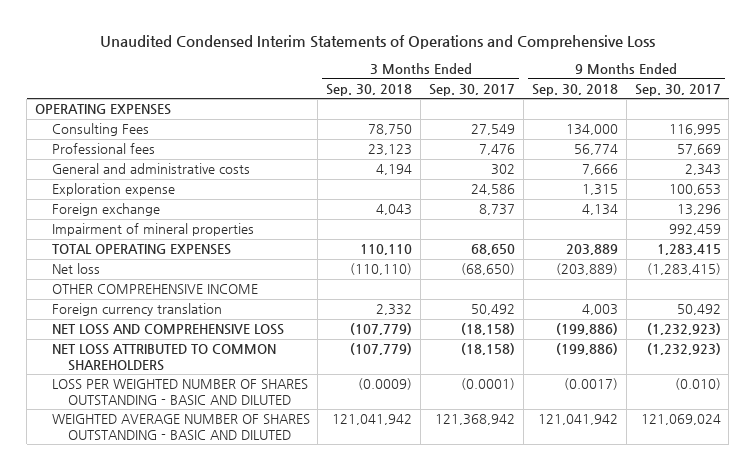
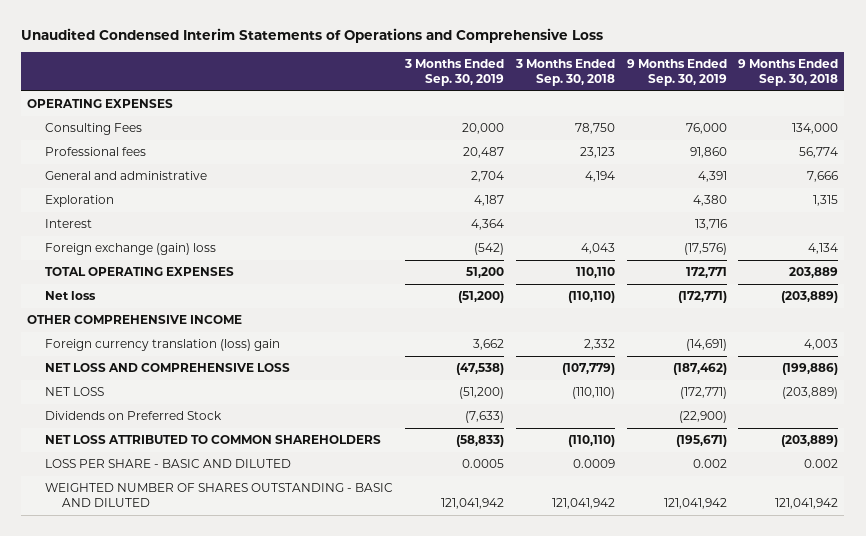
[429,83,516,96] Sep. 30, 2017 -> none
[634,83,721,96] Sep. 30, 2017 -> none
none -> [403,58,504,86] 3 Months Ended Sep. 30, 2019
none -> [626,58,727,86] 9 Months Ended Sep. 30, 2019
[51,223,254,237] Impairment of mineral properties -> none
[51,163,250,175] General and administrative costs -> [44,171,207,181] General and administrative
[51,183,175,197] Exploration expense -> [44,195,114,208] Exploration
none -> [44,219,92,229] Interest
[51,203,160,217] Foreign exchange -> [44,243,216,256] Foreign exchange (gain) loss
[51,303,222,317] Foreign currency translation -> [44,339,280,352] Foreign currency translation (loss) gain
none -> [44,387,104,397] NET LOSS
none -> [44,411,222,421] Dividends on Preferred Stock
[350,343,413,356] (107,779) -> [567,435,615,448] (110,110)
[555,343,618,356] (199,886) -> [781,435,839,448] (203,889)
[51,379,308,405] LOSS PER WEIGHTED NUMBER OF SHARES OUTSTANDING - BASIC AND DILUTED -> [44,459,291,469] LOSS PER SHARE - BASIC AND DILUTED
[358,378,413,391] (0.0009) -> [572,459,615,469] 0.0009
[563,378,618,391] (0.0017) -> [804,459,839,469] 0.002
[51,414,310,440] WEIGHTED AVERAGE NUMBER OF SHARES OUTSTANDING - BASIC AND DILUTED -> [44,483,393,508] WEIGHTED NUMBER OF SHARES OUTSTANDING - BASIC AND DILUTED

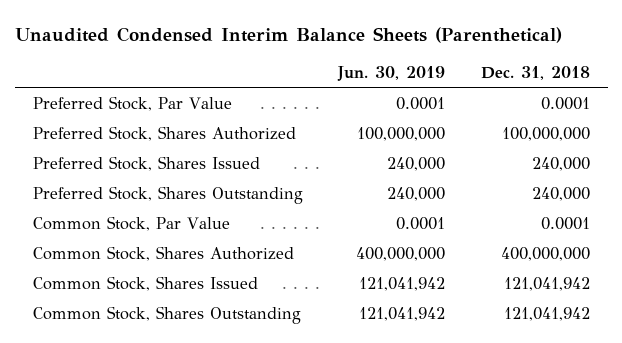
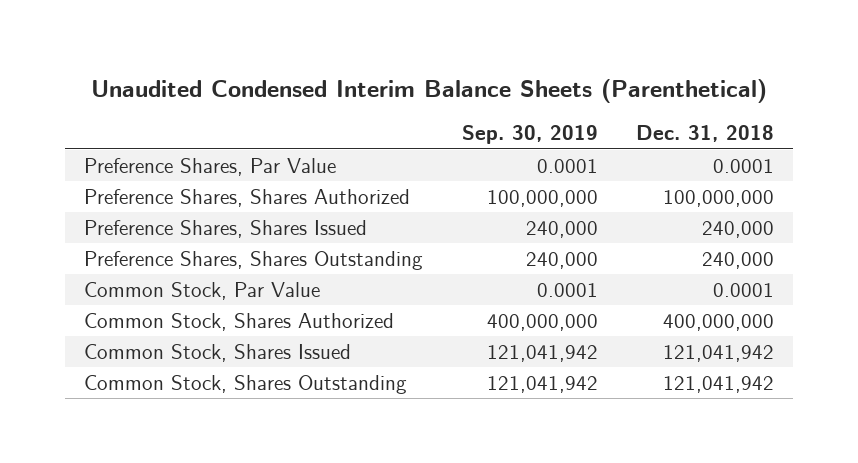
[337,65,446,81] Jun. 30, 2019 -> none
none -> [461,125,598,145] Sep. 30, 2019
[32,95,232,111] Preferred Stock, Par Value -> [83,157,336,176] Preference Shares, Par Value
[32,125,296,141] Preferred Stock, Shares Authorized -> [83,188,410,207] Preference Shares, Shares Authorized
[32,155,260,171] Preferred Stock, Shares Issued -> [83,219,367,238] Preference Shares, Shares Issued
[32,185,303,204] Preferred Stock, Shares Outstanding -> [83,250,423,270] Preference Shares, Shares Outstanding

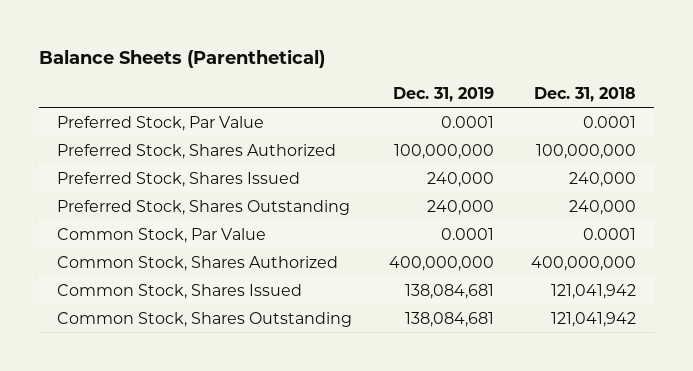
[91,78,768,103] Unaudited Condensed Interim Balance Sheets (Parenthetical) -> [38,48,325,68] Balance Sheets (Parenthetical)
[461,125,598,145] Sep. 30, 2019 -> none
none -> [393,87,495,103] Dec. 31, 2019
[83,157,336,176] Preference Shares, Par Value -> [57,115,265,131] Preferred Stock, Par Value
[83,188,410,207] Preference Shares, Shares Authorized -> [57,143,337,159] Preferred Stock, Shares Authorized
[83,219,367,238] Preference Shares, Shares Issued -> [57,171,301,187] Preferred Stock, Shares Issued
[83,250,423,270] Preference Shares, Shares Outstanding -> [57,199,351,215] Preferred Stock, Shares Outstanding

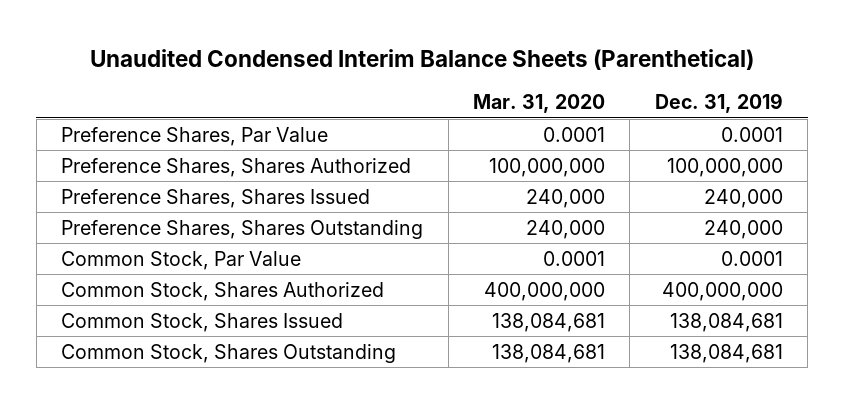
[38,48,325,68] Balance Sheets (Parenthetical) -> [90,48,755,70] Unaudited Condensed Interim Balance Sheets (Parenthetical)
[534,87,637,103] Dec. 31, 2018 -> none
none -> [473,94,606,114] Mar. 31, 2020
[57,115,265,131] Preferred Stock, Par Value -> [61,126,329,146] Preference Shares, Par Value
[57,143,337,159] Preferred Stock, Shares Authorized -> [61,157,412,177] Preference Shares, Shares Authorized
[57,171,301,187] Preferred Stock, Shares Issued -> [61,188,371,208] Preference Shares, Shares Issued
[57,199,351,215] Preferred Stock, Shares Outstanding -> [61,219,424,239] Preference Shares, Shares Outstanding

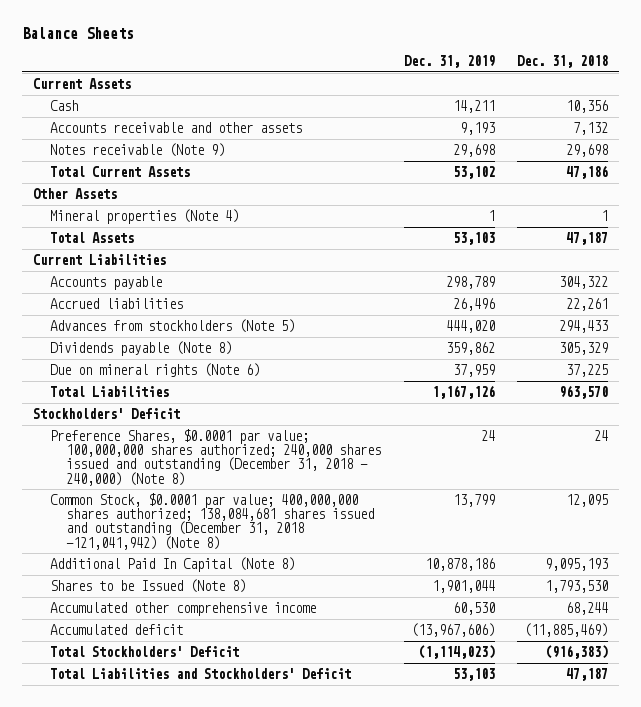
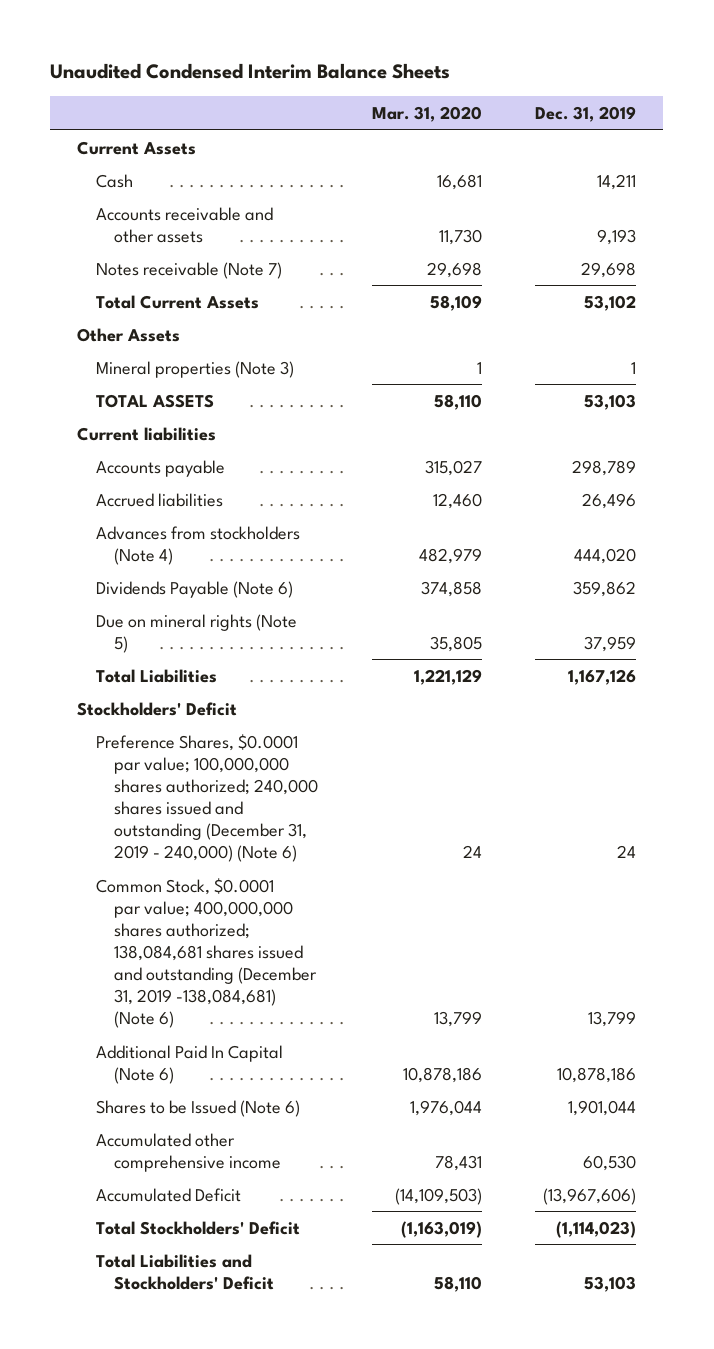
[21,26,134,39] Balance Sheets -> [50,63,451,80] Unaudited Condensed Interim Balance Sheets
[517,54,609,68] Dec. 31, 2018 -> none
none -> [371,106,482,123] Mar. 31, 2020
[49,142,225,157] Notes receivable (Note 9) -> [95,261,282,279] Notes receivable (Note 7)
[49,208,239,224] Mineral properties (Note 4) -> [95,360,294,378] Mineral properties (Note 3)
[49,231,134,243] Total Assets -> [95,393,214,408] TOTAL ASSETS
[32,253,166,265] Current Liabilities -> [77,426,217,441] Current liabilities
[49,318,295,333] Advances from stockholders (Note 5) -> [95,525,300,565] Advances from stockholders (Note 4)
[49,340,232,356] Dividends payable (Note 8) -> [95,580,293,598] Dividends Payable (Note 6)
[49,362,260,377] Due on mineral rights (Note 6) -> [95,613,297,653] Due on mineral rights (Note 5)
[49,428,382,486] Preference Shares, $0.0001 par value; 100,000,000 shares authorized; 240,000 shares issued and outstanding (December 31, 2018 - 240,000) (Note 8) -> [95,733,318,863] Preference Shares, $0.0001 par value; 100,000,000 shares authorized; 240,000 shares issued and outstanding (December 31, 2019 - 240,000) (Note 6)
[49,492,375,550] Common Stock, $0.0001 par value; 400,000,000 shares authorized; 138,084,681 shares issued and outstanding (December 31, 2018 -121,041,942) (Note 8) -> [95,877,317,1029] Common Stock, $0.0001 par value; 400,000,000 shares authorized; 138,084,681 shares issued and outstanding (December 31, 2019 -138,084,681) (Note 6)
[49,556,295,572] Additional Paid In Capital (Note 8) -> [95,1044,283,1084] Additional Paid In Capital (Note 6)
[49,578,246,593] Shares to be Issued (Note 8) -> [95,1099,300,1117] Shares to be Issued (Note 6)
[49,623,183,635] Accumulated deficit -> [95,1187,241,1202] Accumulated Deficit

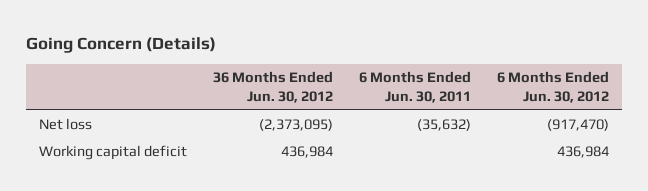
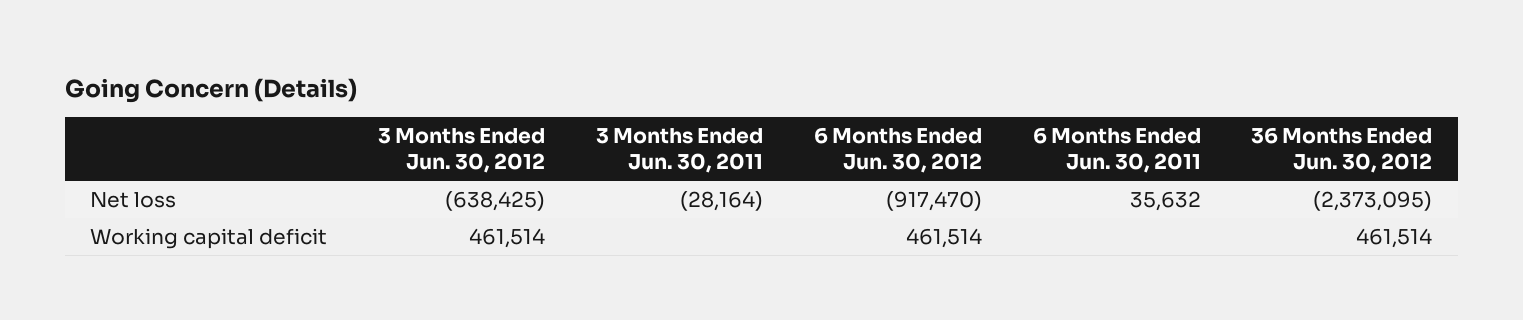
none -> [378,127,546,174] 3 Months Ended Jun. 30, 2012
none -> [595,127,763,174] 3 Months Ended Jun. 30, 2011
[416,119,471,132] (35,632) -> [1129,190,1201,211] 35,632
[281,146,334,159] 436,984 -> [1356,227,1433,248] 461,514
[556,146,609,159] 436,984 -> [905,227,982,248] 461,514

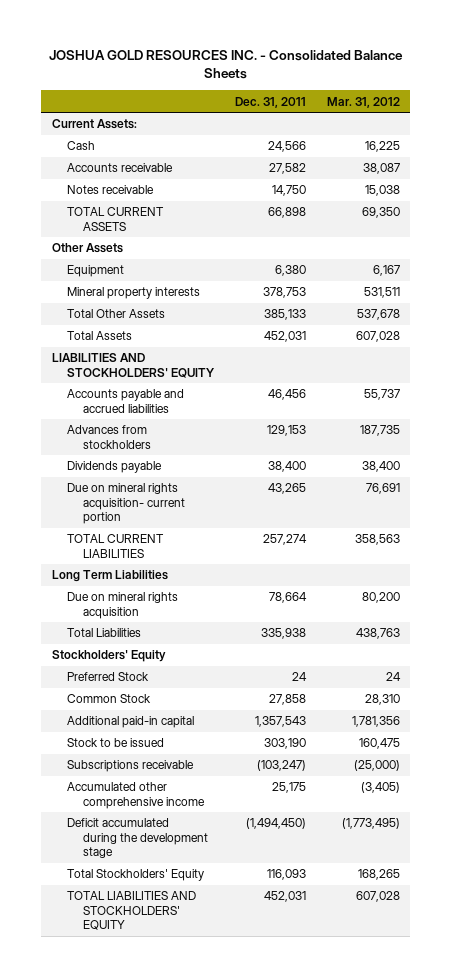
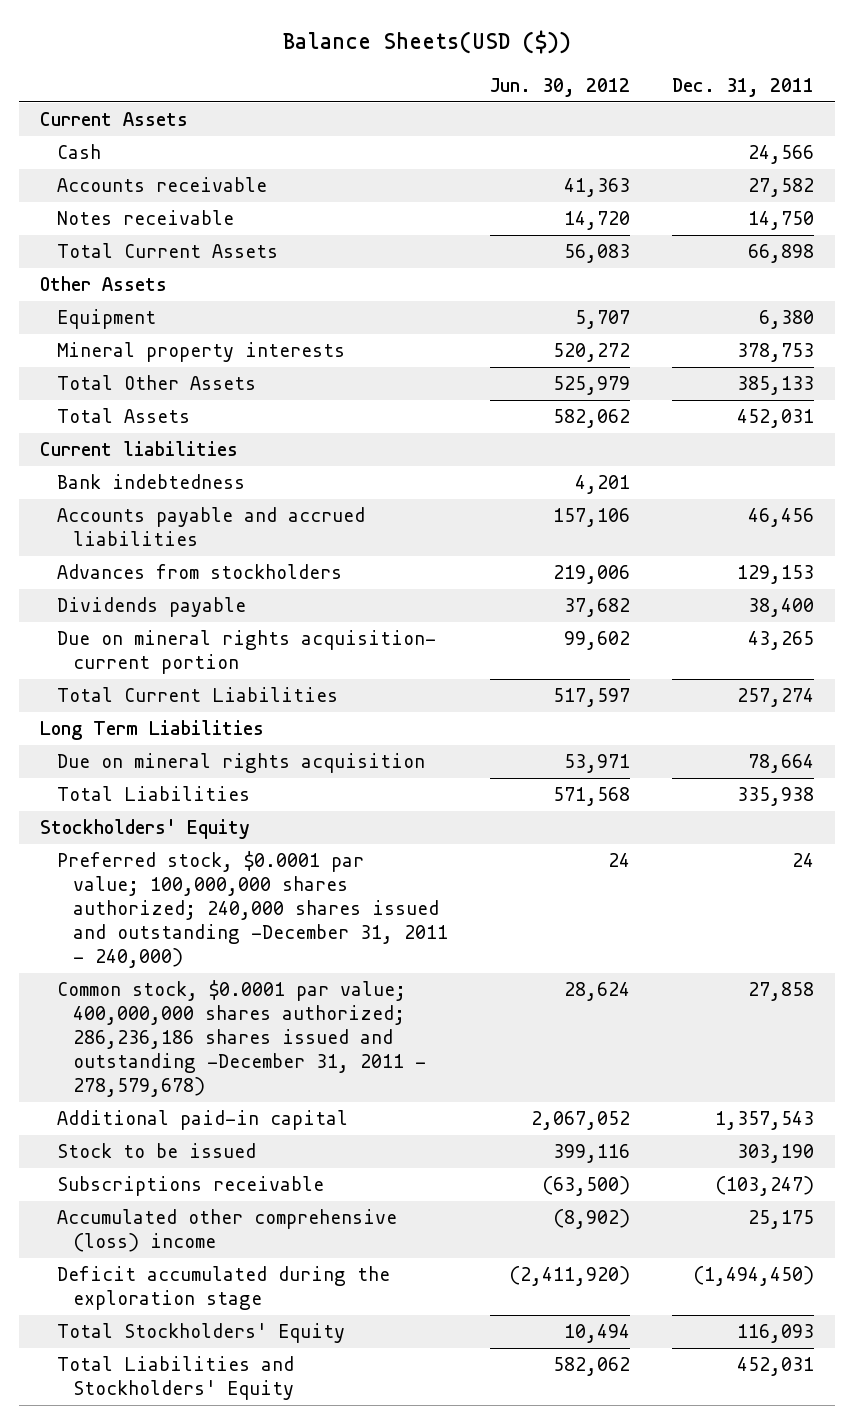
[48,49,403,80] JOSHUA GOLD RESOURCES INC. - Consolidated Balance Sheets -> [282,30,571,55] Balance Sheets(USD ($))
[326,96,400,108] Mar. 31, 2012 -> none
none -> [490,77,631,97] Jun. 30, 2012
[51,119,137,130] Current Assets: -> [40,112,189,127] Current Assets
[67,207,165,231] TOTAL CURRENT ASSETS -> [56,243,278,259] Total Current Assets
[51,353,216,378] LIABILITIES AND STOCKHOLDERS' EQUITY -> none
none -> [40,441,239,457] Current liabilities
none -> [56,474,245,490] Bank indebtedness
[67,534,165,558] TOTAL CURRENT LIABILITIES -> [56,687,338,703] Total Current Liabilities
[67,672,150,682] Preferred Stock -> [56,851,449,969] Preferred stock, $0.0001 par value; 100,000,000 shares authorized; 240,000 shares issued and outstanding -December 31, 2011 - 240,000)
[67,694,152,704] Common Stock -> [56,980,427,1098] Common stock, $0.0001 par value; 400,000,000 shares authorized; 286,236,186 shares issued and outstanding -December 31, 2011 - 278,579,678)
[67,782,206,809] Accumulated other comprehensive income -> [56,1209,397,1253] Accumulated other comprehensive (loss) income
[67,818,209,858] Deficit accumulated during the development stage -> [56,1266,390,1311] Deficit accumulated during the exploration stage
[67,891,197,930] TOTAL LIABILITIES AND STOCKHOLDERS' EQUITY -> [56,1356,295,1401] Total Liabilities and Stockholders' Equity

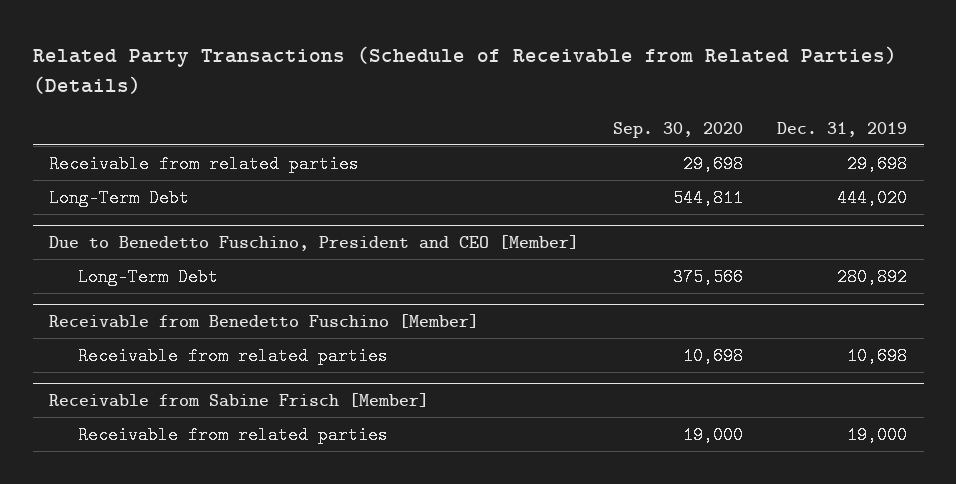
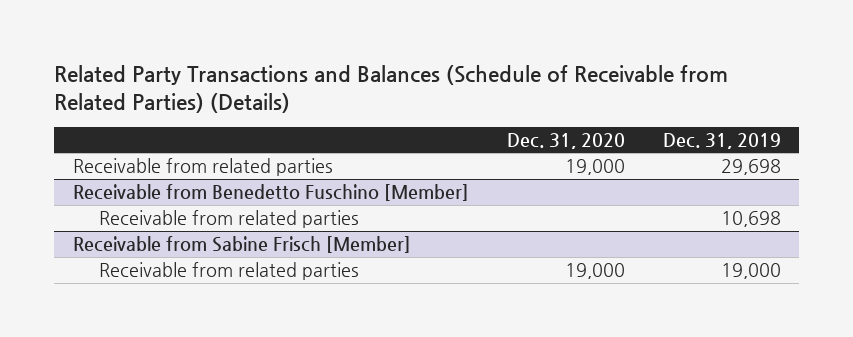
[32,46,897,95] Related Party Transactions (Schedule of Receivable from Related Parties) (Details) -> [53,65,728,114] Related Party Transactions and Balances (Schedule of Receivable from Related Parties) (Details)
[613,121,744,138] Sep. 30, 2020 -> none
none -> [506,132,625,149] Dec. 31, 2020
[49,188,190,207] Long-Term Debt -> none
[49,234,580,251] Due to Benedetto Fuschino, President and CEO [Member] -> none
[77,267,218,286] Long-Term Debt -> none

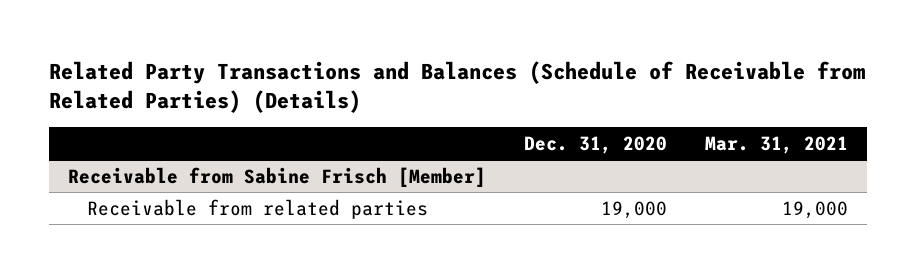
[662,132,781,149] Dec. 31, 2019 -> none
none -> [704,135,848,154] Mar. 31, 2021
[72,158,333,177] Receivable from related parties -> none
[72,184,469,202] Receivable from Benedetto Fuschino [Member] -> none
[99,210,360,229] Receivable from related parties -> none

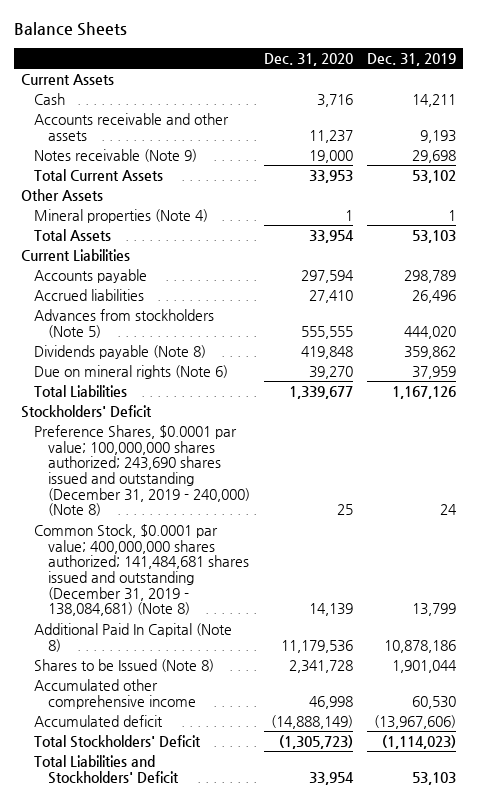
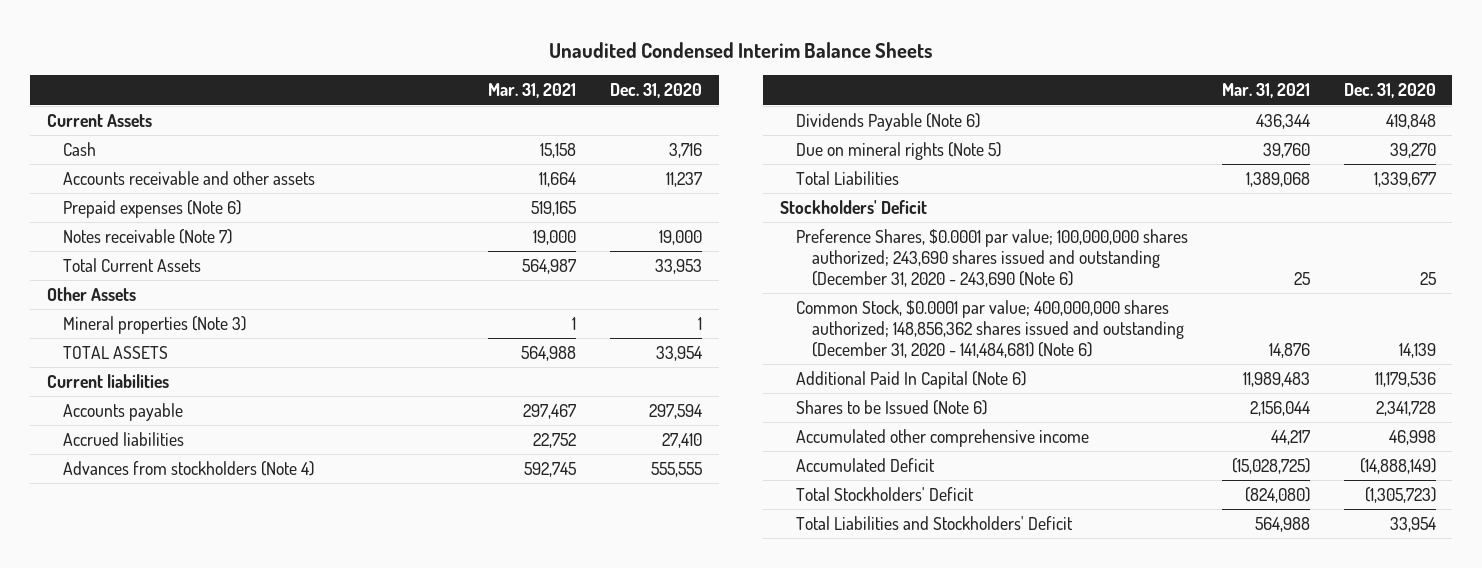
[13,22,127,37] Balance Sheets -> [549,41,933,58] Unaudited Condensed Interim Balance Sheets
[366,52,456,66] Dec. 31, 2019 -> none
none -> [488,83,577,99] Mar. 31, 2021
none -> [62,200,241,219] Prepaid expenses (Note 6)
[34,148,198,162] Notes receivable (Note 9) -> [62,229,232,245] Notes receivable (Note 7)
[34,208,209,223] Mineral properties (Note 4) -> [62,316,246,335] Mineral properties (Note 3)
[34,228,112,241] Total Assets -> [62,346,168,360] TOTAL ASSETS
[20,248,130,261] Current Liabilities -> [46,374,169,389] Current liabilities
[34,308,215,338] Advances from stockholders (Note 5) -> [62,461,314,477] Advances from stockholders (Note 4)
[34,344,207,359] Dividends payable (Note 8) -> [795,113,980,132] Dividends Payable (Note 6)
[34,364,229,379] Due on mineral rights (Note 6) -> [795,142,1001,161] Due on mineral rights (Note 5)
[34,424,250,517] Preference Shares, $0.0001 par value; 100,000,000 shares authorized; 243,690 shares issued and outstanding (December 31, 2019 - 240,000) (Note 8) -> [795,229,1188,287] Preference Shares, $0.0001 par value; 100,000,000 shares authorized; 243,690 shares issued and outstanding (December 31, 2020 - 243,690 (Note 6)
[34,523,249,617] Common Stock, $0.0001 par value; 400,000,000 shares authorized; 141,484,681 shares issued and outstanding (December 31, 2019 - 138,084,681) (Note 8) -> [795,300,1184,358] Common Stock, $0.0001 par value; 400,000,000 shares authorized; 148,856,362 shares issued and outstanding (December 31, 2020 - 141,484,681) (Note 6)
[34,622,233,652] Additional Paid In Capital (Note 8) -> [795,371,1026,390] Additional Paid In Capital (Note 6)
[34,658,215,672] Shares to be Issued (Note 8) -> [795,400,987,416] Shares to be Issued (Note 6)
[34,714,164,727] Accumulated deficit -> [795,458,935,473] Accumulated Deficit

